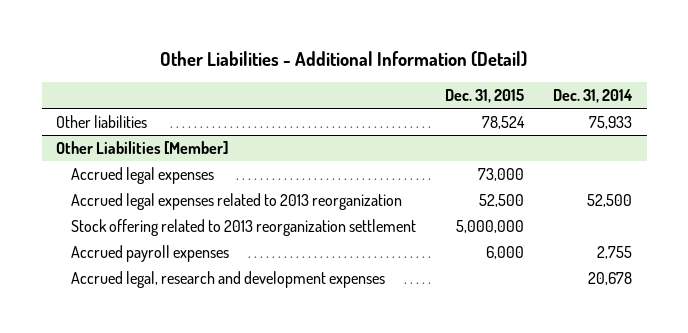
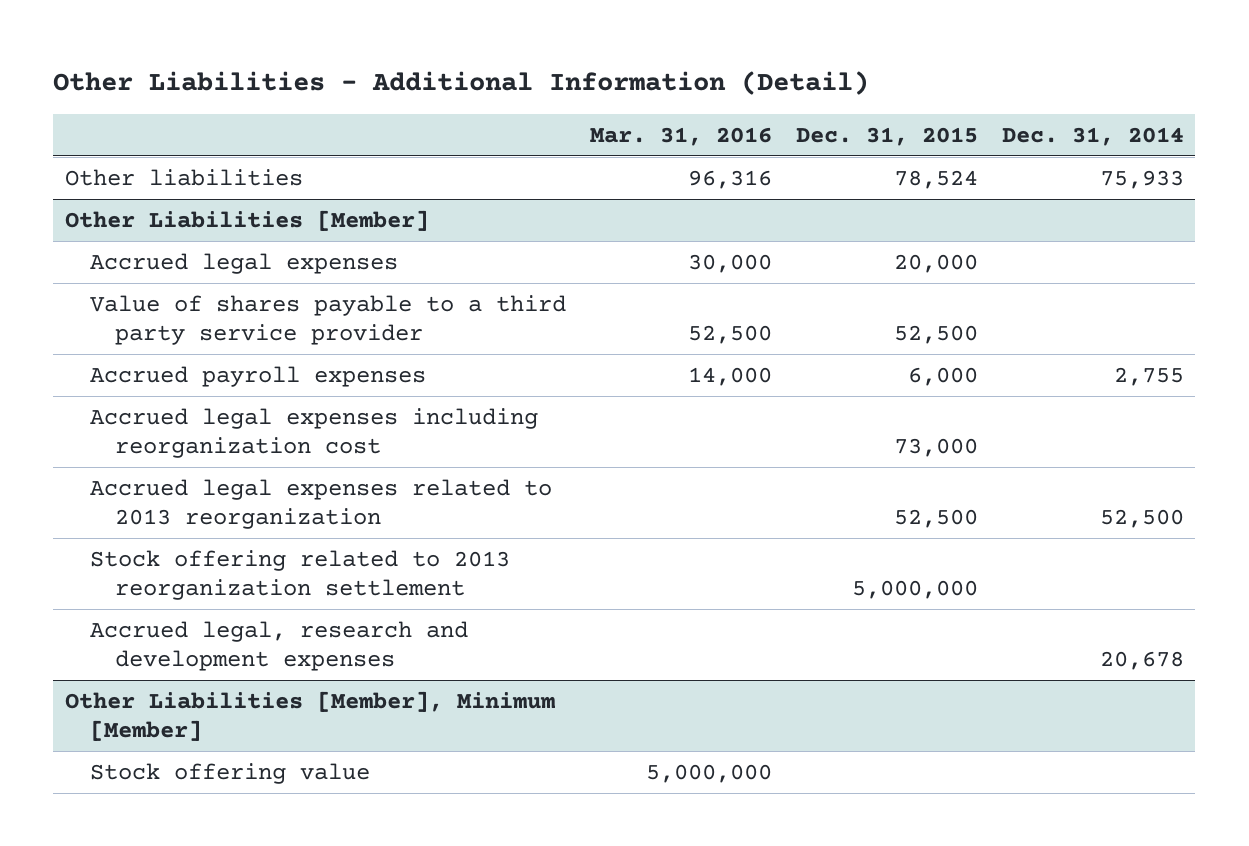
none -> [589,126,772,146] Mar. 31, 2016
[478,167,525,181] 73,000 -> [893,253,978,273] 20,000
none -> [89,294,566,345] Value of shares payable to a third party service provider
[71,244,230,262] Accrued payroll expenses -> [89,365,426,387] Accrued payroll expenses
none -> [89,407,538,458] Accrued legal expenses including reorganization cost
none -> [65,690,556,741] Other Liabilities [Member], Minimum [Member]
none -> [89,762,370,784] Stock offering value

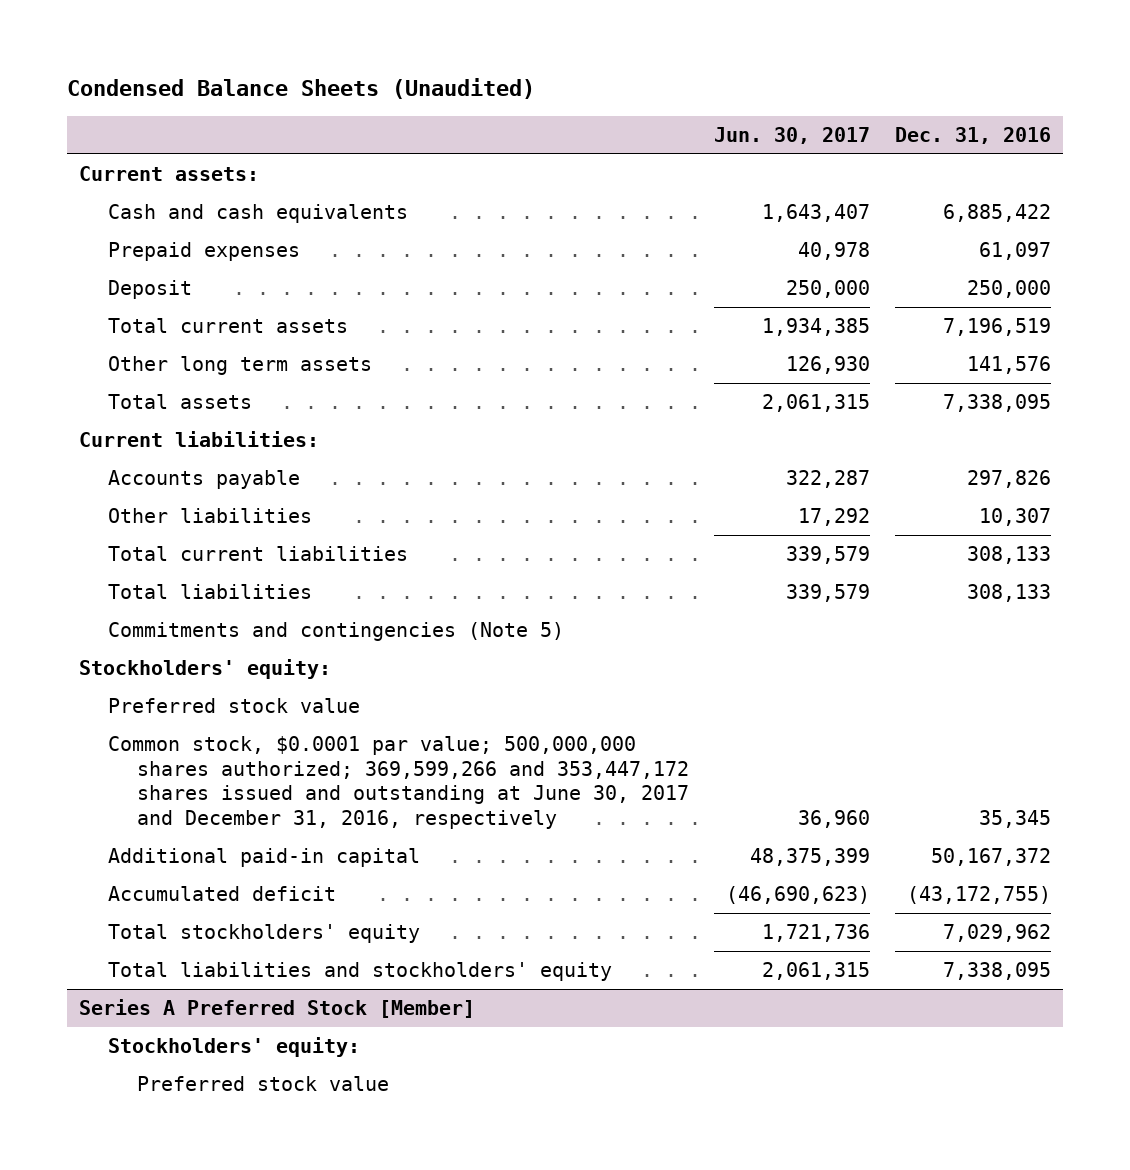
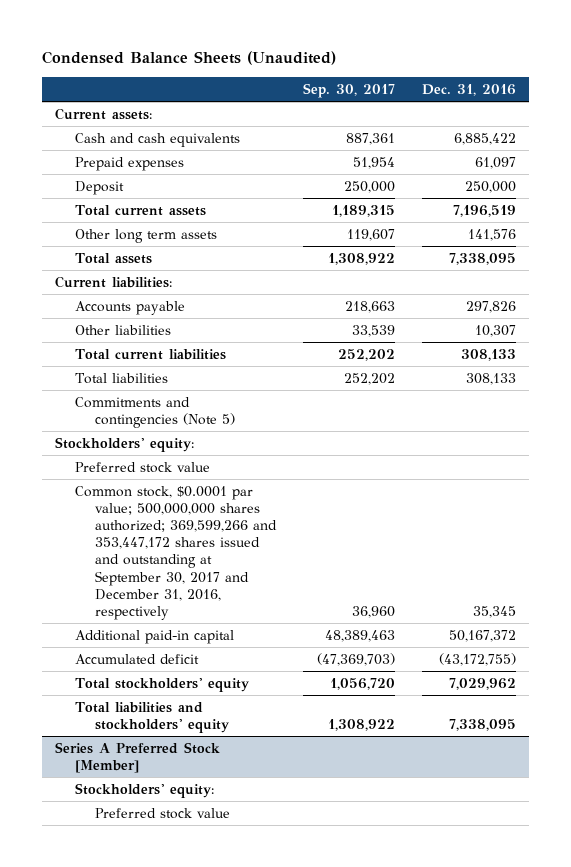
[713,126,870,144] Jun. 30, 2017 -> none
none -> [302,83,395,99] Sep. 30, 2017
[107,735,689,829] Common stock, $0.0001 par value; 500,000,000 shares authorized; 369,599,266 and 353,447,172 shares issued and outstanding at June 30, 2017 and December 31, 2016, respectively -> [75,485,278,620] Common stock, $0.0001 par value; 500,000,000 shares authorized; 369,599,266 and 353,447,172 shares issued and outstanding at September 30, 2017 and December 31, 2016, respectively

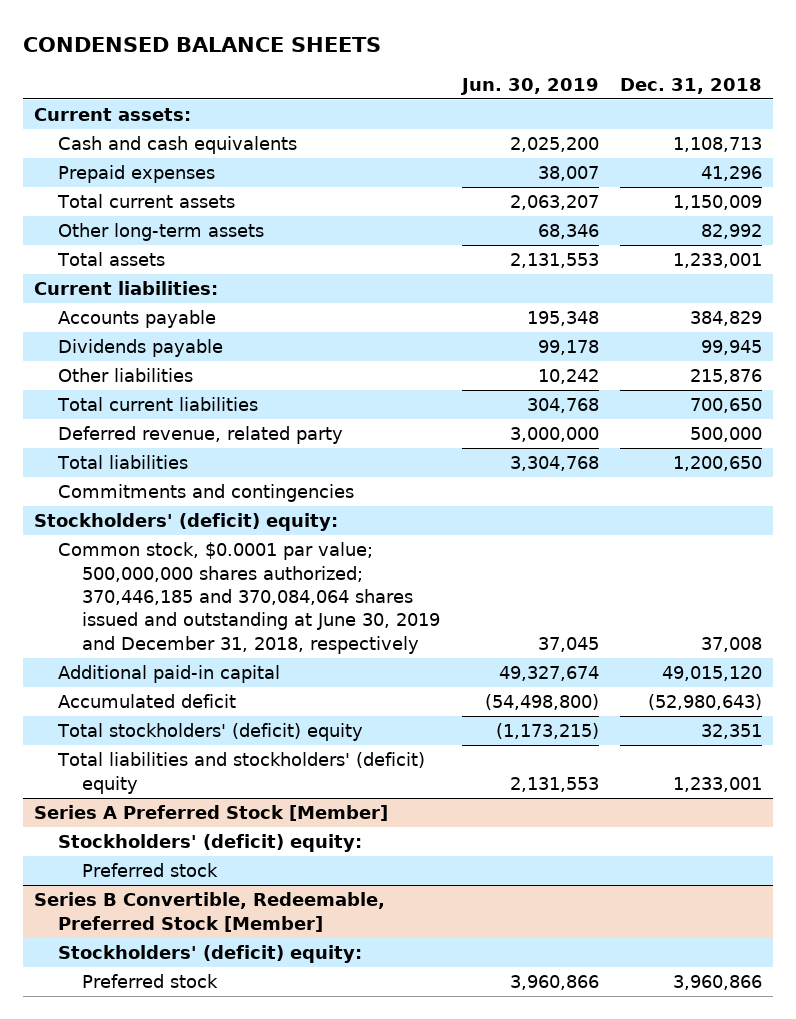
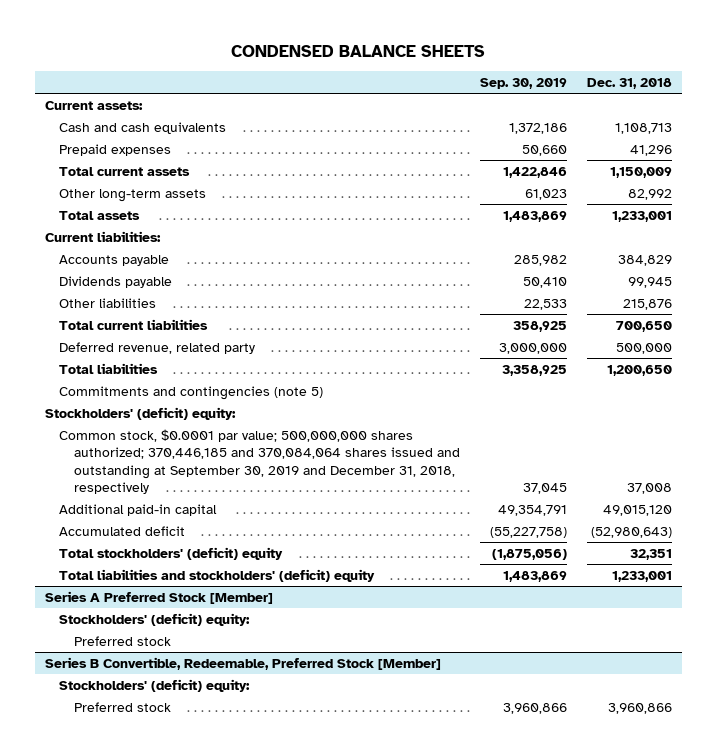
[459,77,599,95] Jun. 30, 2019 -> none
none -> [479,78,567,90] Sep. 30, 2019
[58,484,355,503] Commitments and contingencies -> [59,386,324,401] Commitments and contingencies (note 5)
[58,542,441,654] Common stock, $0.0001 par value; 500,000,000 shares authorized; 370,446,185 and 370,084,064 shares issued and outstanding at June 30, 2019 and December 31, 2018, respectively -> [59,429,460,494] Common stock, $0.0001 par value; 500,000,000 shares authorized; 370,446,185 and 370,084,064 shares issued and outstanding at September 30, 2019 and December 31, 2018, respectively

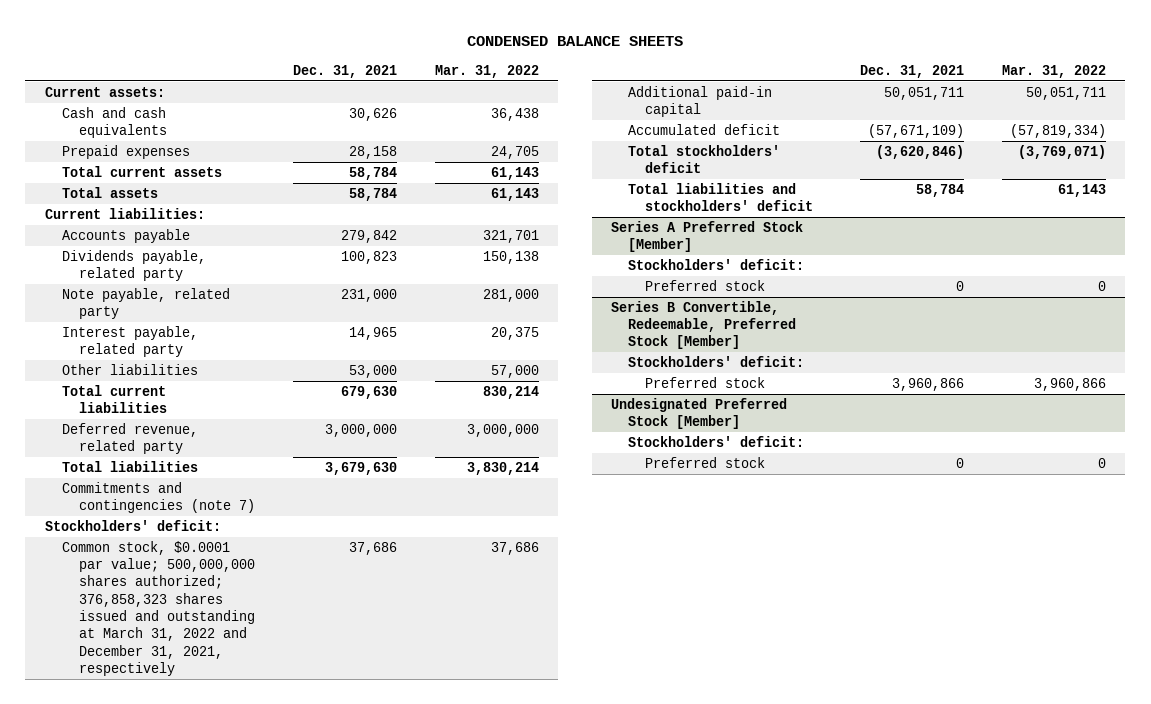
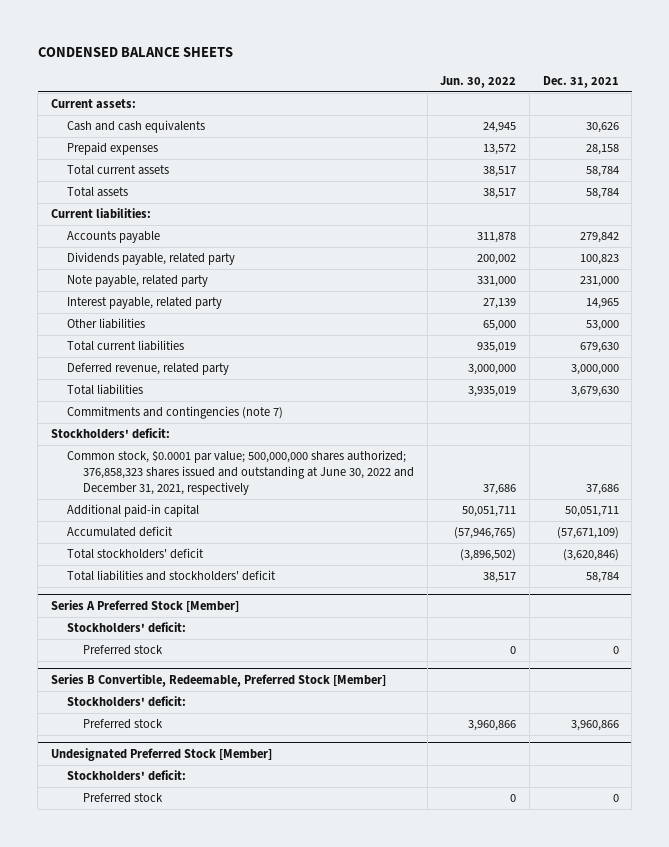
[435,64,540,78] Mar. 31, 2022 -> none
none -> [440,75,517,88] Jun. 30, 2022
[61,540,255,677] Common stock, $0.0001 par value; 500,000,000 shares authorized; 376,858,323 shares issued and outstanding at March 31, 2022 and December 31, 2021, respectively -> [66,450,414,495] Common stock, $0.0001 par value; 500,000,000 shares authorized; 376,858,323 shares issued and outstanding at June 30, 2022 and December 31, 2021, respectively

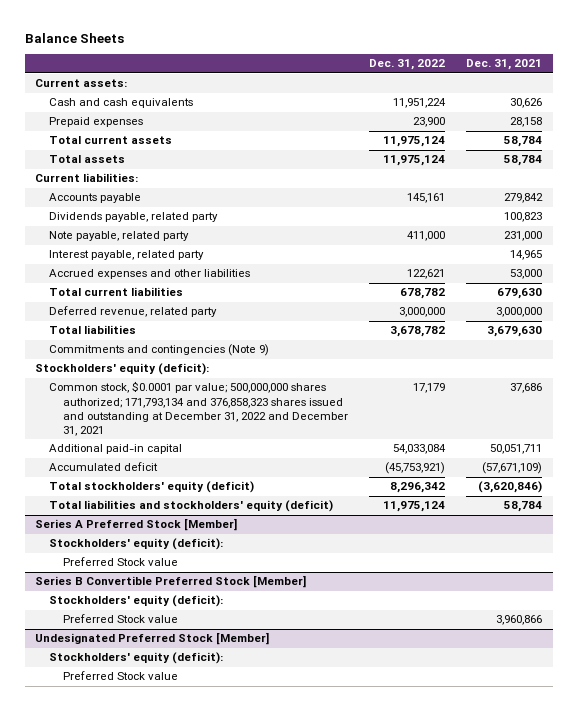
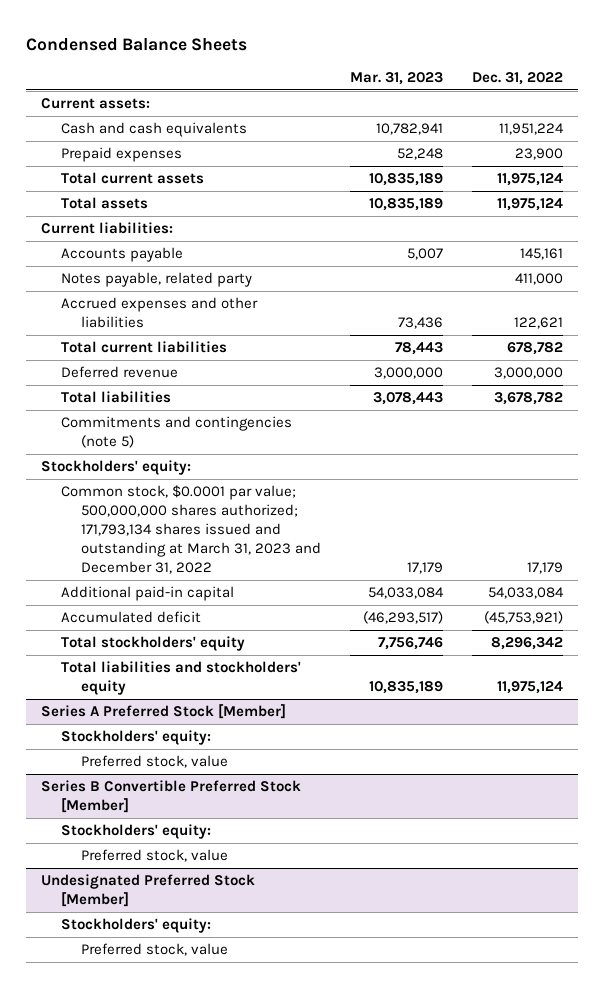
[24,32,124,43] Balance Sheets -> [26,37,248,51] Condensed Balance Sheets
[466,59,543,71] Dec. 31, 2021 -> none
none -> [350,72,444,86] Mar. 31, 2023
[49,212,219,223] Dividends payable, related party -> none
[49,250,205,261] Interest payable, related party -> none
[49,231,190,242] Note payable, related party -> [61,272,253,288] Notes payable, related party
[49,306,218,318] Deferred revenue, related party -> [61,366,179,379] Deferred revenue
[49,344,270,357] Commitments and contingencies (Note 9) -> [61,416,293,449] Commitments and contingencies (note 5)
[35,363,210,376] Stockholders' equity (deficit): -> [40,460,191,476] Stockholders' equity:
[49,381,349,437] Common stock, $0.0001 par value; 500,000,000 shares authorized; 171,793,134 and 376,858,323 shares issued and outstanding at December 31, 2022 and December 31, 2021 -> [61,485,322,575] Common stock, $0.0001 par value; 500,000,000 shares authorized; 171,793,134 shares issued and outstanding at March 31, 2023 and December 31, 2022
[49,481,255,494] Total stockholders' equity (deficit) -> [61,636,246,652] Total stockholders' equity
[49,500,334,513] Total liabilities and stockholders' equity (deficit) -> [61,661,302,696] Total liabilities and stockholders' equity
[49,538,224,551] Stockholders' equity (deficit): -> [61,730,212,746] Stockholders' equity:
[63,557,179,567] Preferred Stock value -> [81,755,229,769] Preferred stock, value
[49,595,224,608] Stockholders' equity (deficit): -> [61,824,212,840] Stockholders' equity:
[63,614,179,624] Preferred Stock value -> [81,849,229,863] Preferred stock, value
[49,652,224,665] Stockholders' equity (deficit): -> [61,918,212,934] Stockholders' equity:
[63,671,179,681] Preferred Stock value -> [81,943,229,957] Preferred stock, value

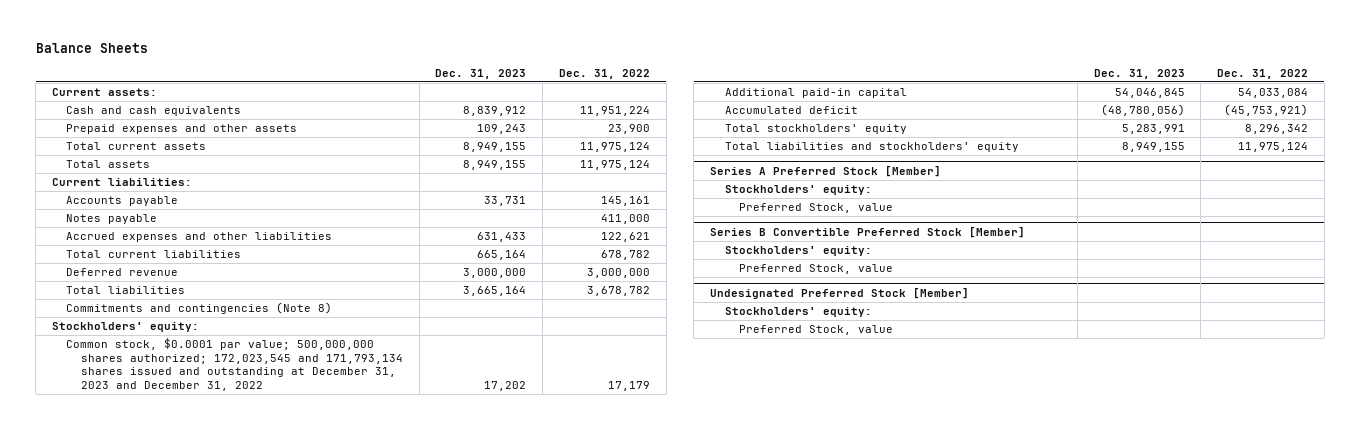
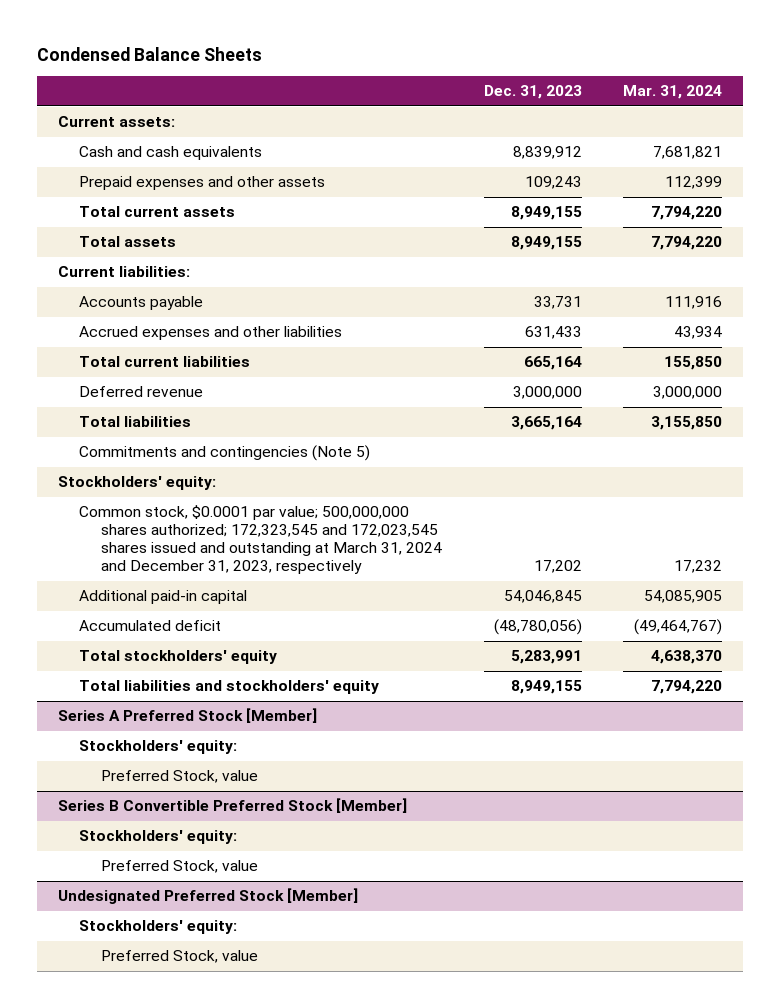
[35,43,148,54] Balance Sheets -> [37,46,263,61] Condensed Balance Sheets
[558,69,650,80] Dec. 31, 2022 -> none
none -> [623,85,723,100] Mar. 31, 2024
[66,213,158,224] Notes payable -> none
[66,301,333,314] Commitments and contingencies (Note 8) -> [79,445,371,462] Commitments and contingencies (Note 5)
[66,337,403,391] Common stock, $0.0001 par value; 500,000,000 shares authorized; 172,023,545 and 171,793,134 shares issued and outstanding at December 31, 2023 and December 31, 2022 -> [79,505,443,575] Common stock, $0.0001 par value; 500,000,000 shares authorized; 172,323,545 and 172,023,545 shares issued and outstanding at March 31, 2024 and December 31, 2023, respectively

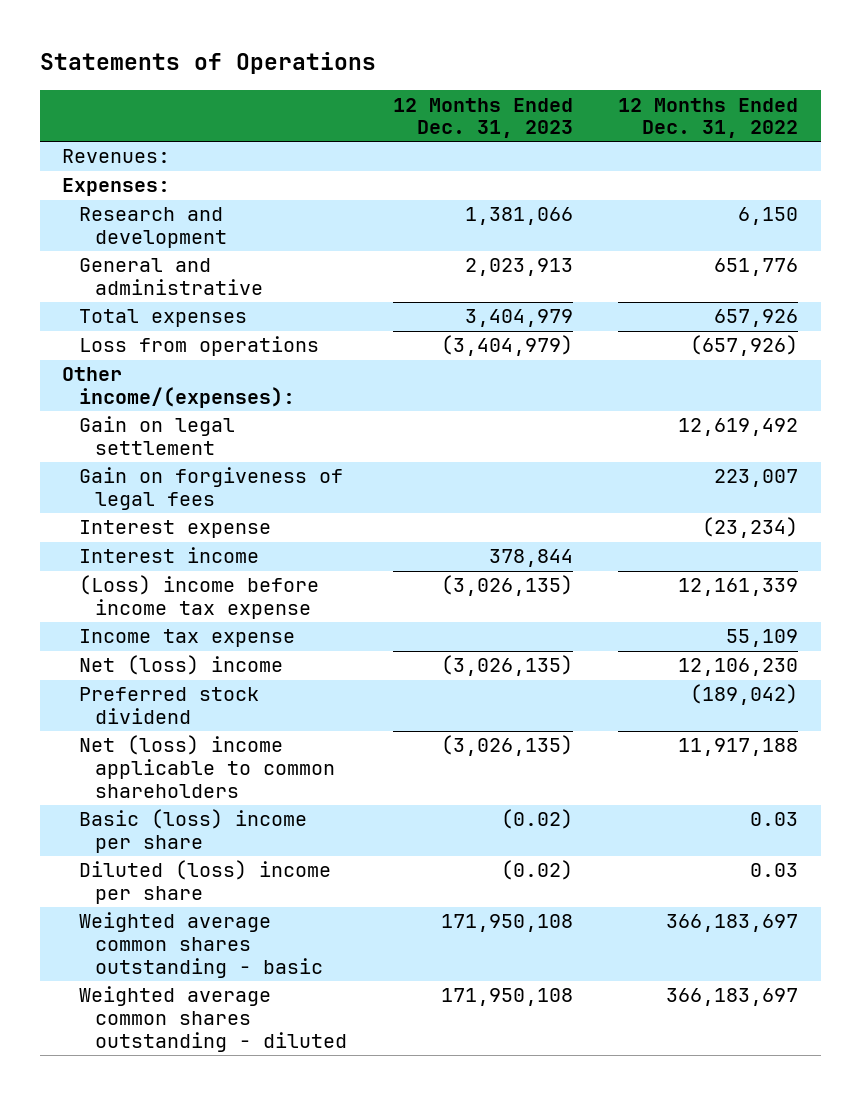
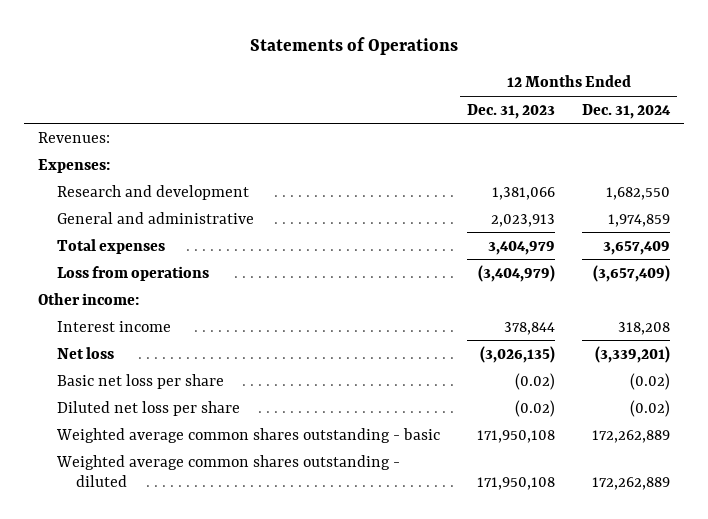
[618,97,799,139] 12 Months Ended Dec. 31, 2022 -> none
none -> [582,103,672,119] Dec. 31, 2024
[78,416,235,456] Gain on legal settlement -> none
[78,467,343,511] Gain on forgiveness of legal fees -> none
[78,520,271,539] Interest expense -> none
[62,367,295,409] Other income/(expenses): -> [37,292,139,305] Other income:
[78,575,319,620] (Loss) income before income tax expense -> none
[78,629,295,648] Income tax expense -> none
[78,687,259,725] Preferred stock dividend -> none
[78,735,336,799] Net (loss) income applicable to common shareholders -> none
[78,655,283,676] Net (loss) income -> [56,346,114,359] Net loss
[78,809,307,854] Basic (loss) income per share -> [56,373,224,389] Basic net loss per share
[78,860,331,905] Diluted (loss) income per share -> [56,400,240,416] Diluted net loss per share

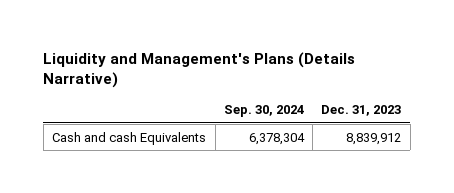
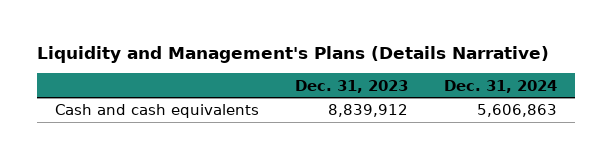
[223,105,304,118] Sep. 30, 2024 -> none
none -> [444,79,558,93] Dec. 31, 2024
[52,131,207,145] Cash and cash Equivalents -> [55,104,260,119] Cash and cash equivalents

